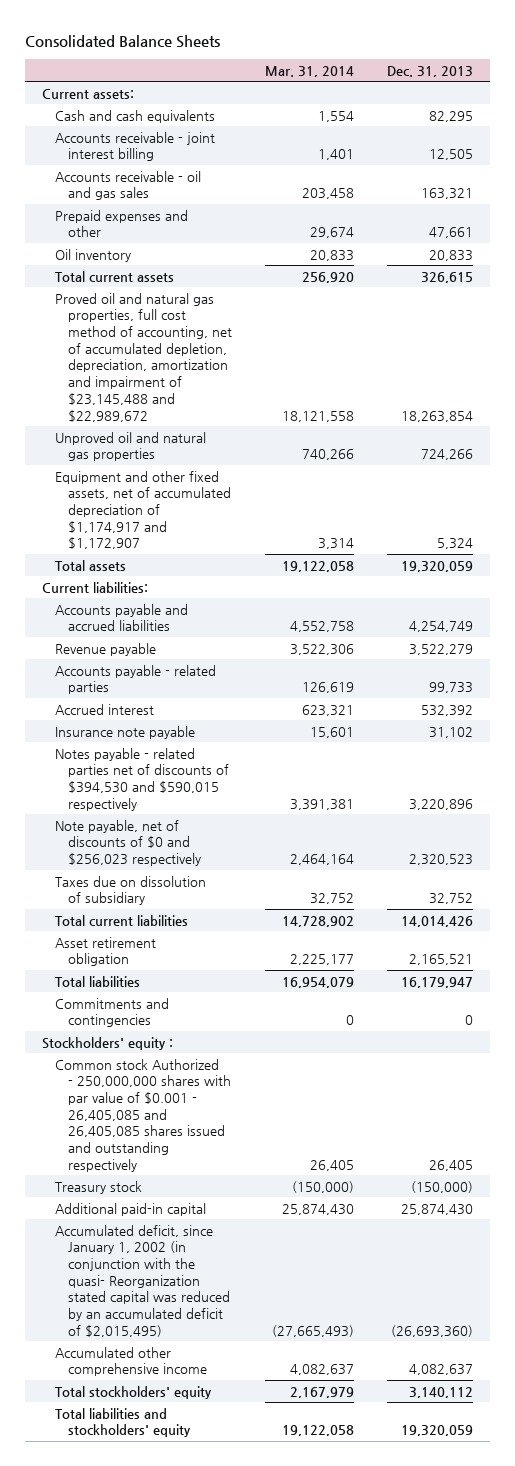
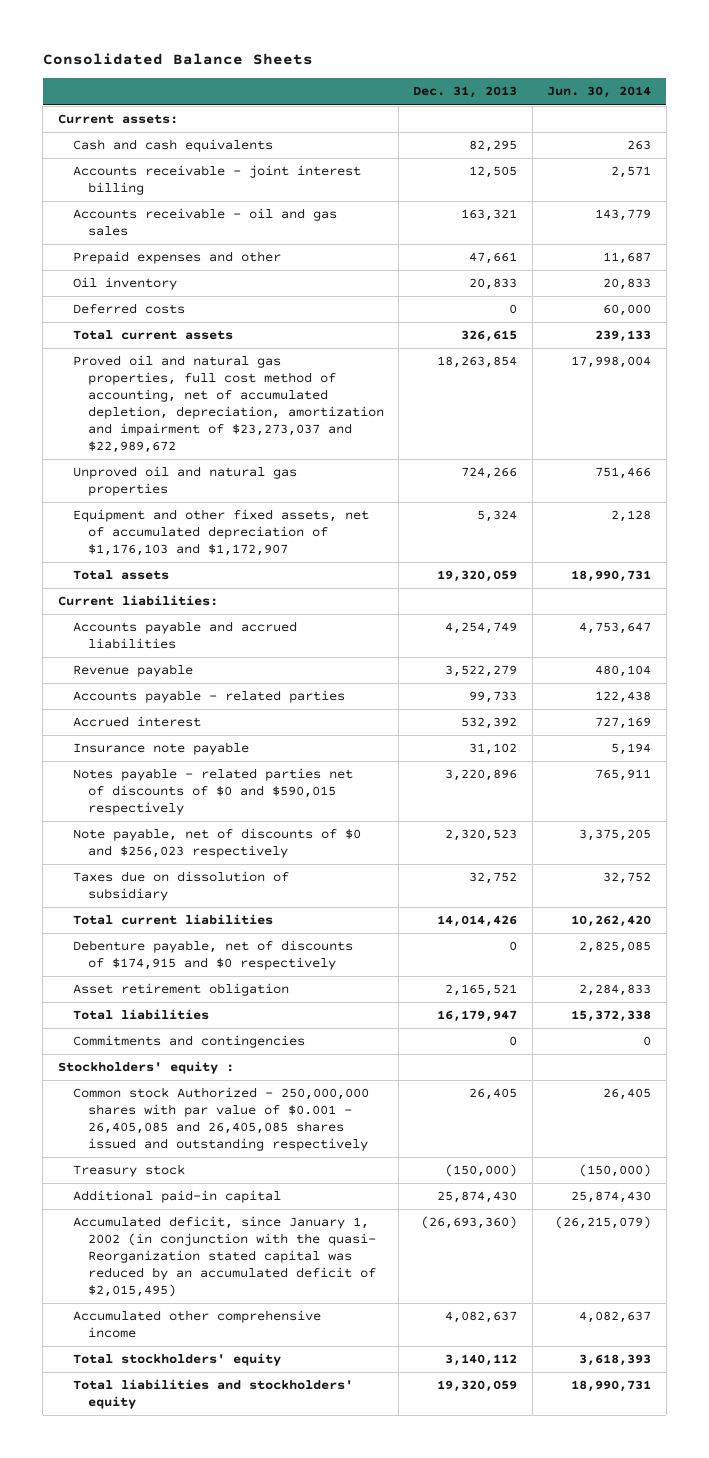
[265,65,355,77] Mar. 31, 2014 -> none
none -> [547,86,652,99] Jun. 30, 2014
none -> [72,303,185,315] Deferred costs
[55,292,233,422] Proved oil and natural gas properties, full cost method of accounting, net of accumulated depletion, depreciation, amortization and impairment of $23,145,488 and $22,989,672 -> [72,355,384,454] Proved oil and natural gas properties, full cost method of accounting, net of accumulated depletion, depreciation, amortization and impairment of $23,273,037 and $22,989,672
[55,470,232,550] Equipment and other fixed assets, net of accumulated depreciation of $1,174,917 and $1,172,907 -> [72,509,369,557] Equipment and other fixed assets, net of accumulated depreciation of $1,176,103 and $1,172,907
[55,747,230,811] Notes payable - related parties net of discounts of $394,530 and $590,015 respectively -> [72,768,353,816] Notes payable - related parties net of discounts of $0 and $590,015 respectively
none -> [72,940,353,971] Debenture payable, net of discounts of $174,915 and $0 respectively

